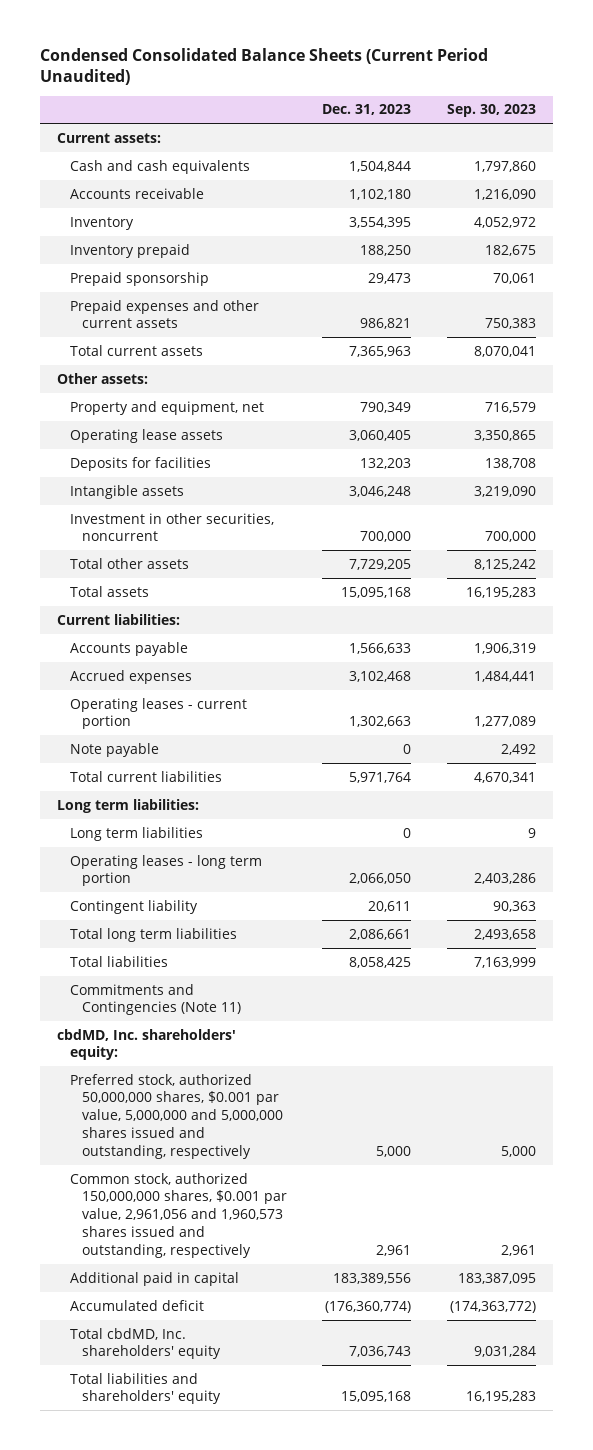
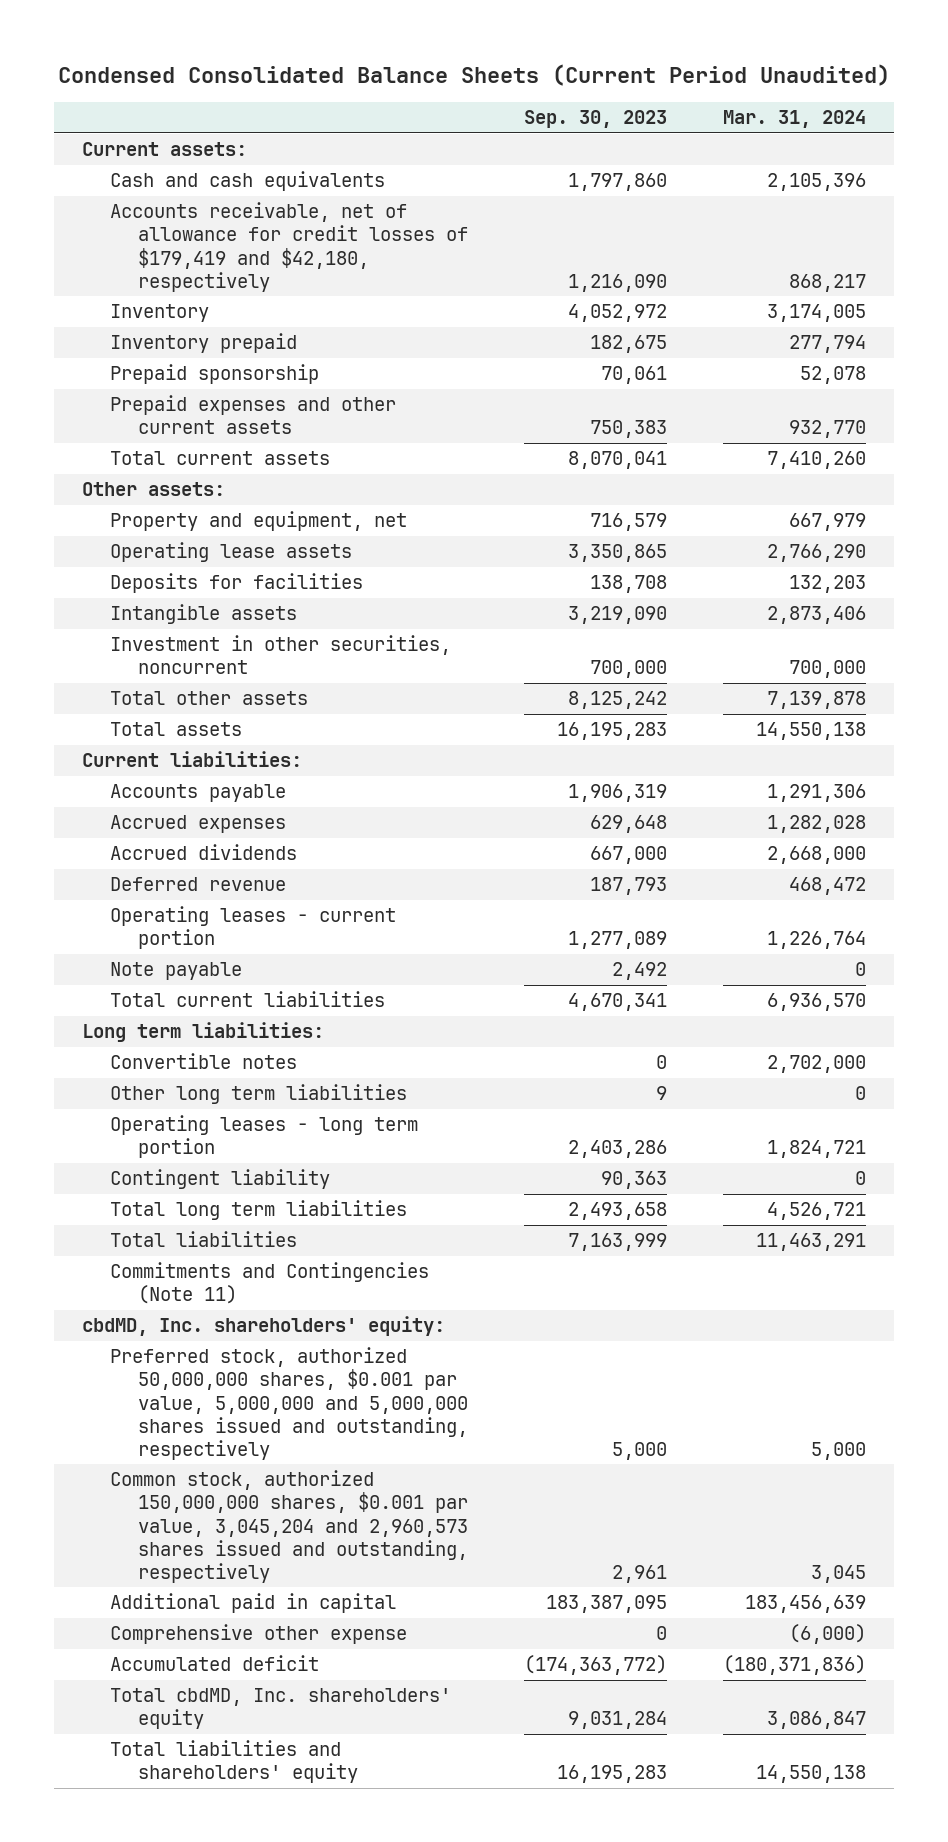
[322,104,412,116] Dec. 31, 2023 -> none
none -> [722,110,866,129] Mar. 31, 2024
[69,187,204,199] Accounts receivable -> [109,202,468,292] Accounts receivable, net of allowance for credit losses of $179,419 and $42,180, respectively
[473,670,536,682] 1,484,441 -> [589,815,667,834] 629,648
none -> [109,844,297,861] Accrued dividends
none -> [109,877,286,892] Deferred revenue
none -> [109,1053,297,1070] Convertible notes
[69,826,203,841] Long term liabilities -> [109,1084,407,1105] Other long term liabilities
[69,1172,287,1258] Common stock, authorized 150,000,000 shares, $0.001 par value, 2,961,056 and 1,960,573 shares issued and outstanding, respectively -> [109,1470,468,1583] Common stock, authorized 150,000,000 shares, $0.001 par value, 3,045,204 and 2,960,573 shares issued and outstanding, respectively
none -> [109,1624,407,1645] Comprehensive other expense

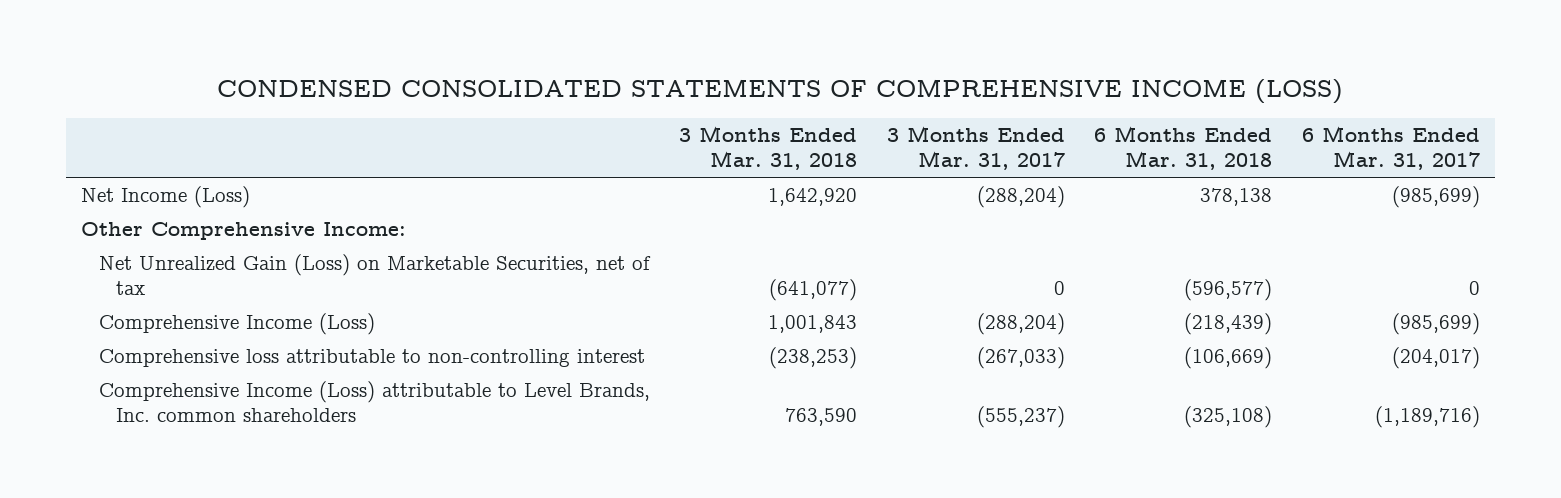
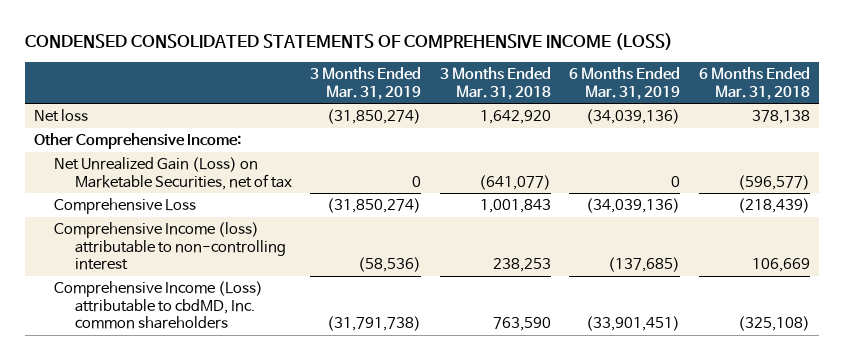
[886,125,1065,171] 3 Months Ended Mar. 31, 2017 -> none
[1302,125,1481,171] 6 Months Ended Mar. 31, 2017 -> none
none -> [310,67,422,100] 3 Months Ended Mar. 31, 2019
none -> [569,67,681,100] 6 Months Ended Mar. 31, 2019
[80,185,250,208] Net Income (Loss) -> [33,109,88,123] Net loss
[98,312,375,335] Comprehensive Income (Loss) -> [54,198,197,215] Comprehensive Loss
[98,348,645,367] Comprehensive loss attributable to non-controlling interest -> [54,222,286,270] Comprehensive Income (loss) attributable to non-controlling interest
[769,346,858,369] (238,253) -> [492,257,551,272] 238,253
[1184,346,1273,369] (106,669) -> [751,257,810,272] 106,669
[98,380,650,423] Comprehensive Income (Loss) attributable to Level Brands, Inc. common shareholders -> [54,281,264,329] Comprehensive Income (Loss) attributable to cbdMD, Inc. common shareholders

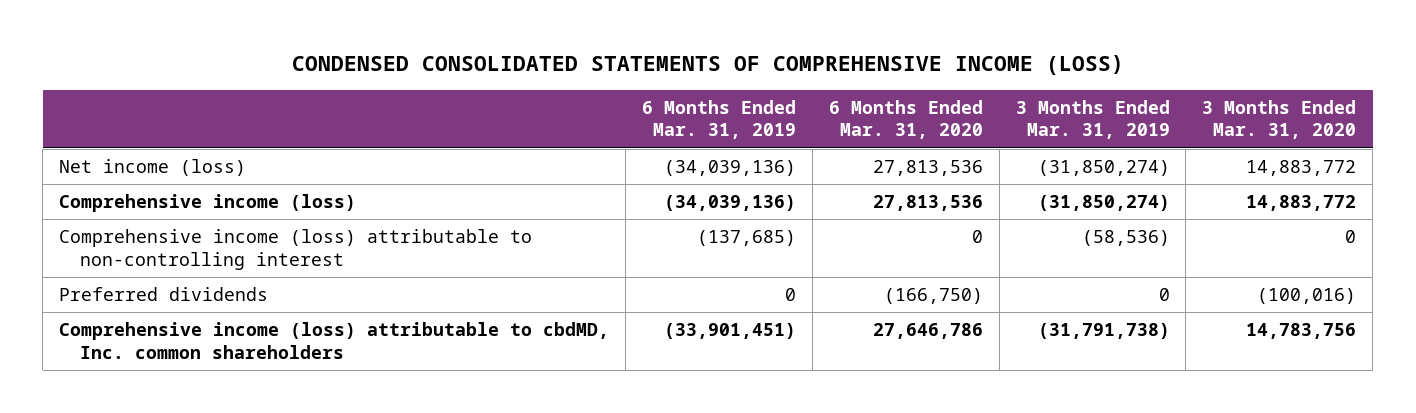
[439,67,551,100] 3 Months Ended Mar. 31, 2018 -> none
[698,67,810,100] 6 Months Ended Mar. 31, 2018 -> none
none -> [828,99,983,140] 6 Months Ended Mar. 31, 2020
none -> [1202,99,1357,140] 3 Months Ended Mar. 31, 2020
[33,133,241,150] Other Comprehensive Income: -> none
[54,157,292,190] Net Unrealized Gain (Loss) on Marketable Securities, net of tax -> none
[33,109,88,123] Net loss -> [59,159,247,177] Net income (loss)
[54,198,197,215] Comprehensive Loss -> [59,194,357,213] Comprehensive income (loss)
[54,222,286,270] Comprehensive Income (loss) attributable to non-controlling interest -> [59,229,533,270] Comprehensive income (loss) attributable to non-controlling interest
none -> [59,287,269,302] Preferred dividends
[54,281,264,329] Comprehensive Income (Loss) attributable to cbdMD, Inc. common shareholders -> [59,322,610,359] Comprehensive income (loss) attributable to cbdMD, Inc. common shareholders

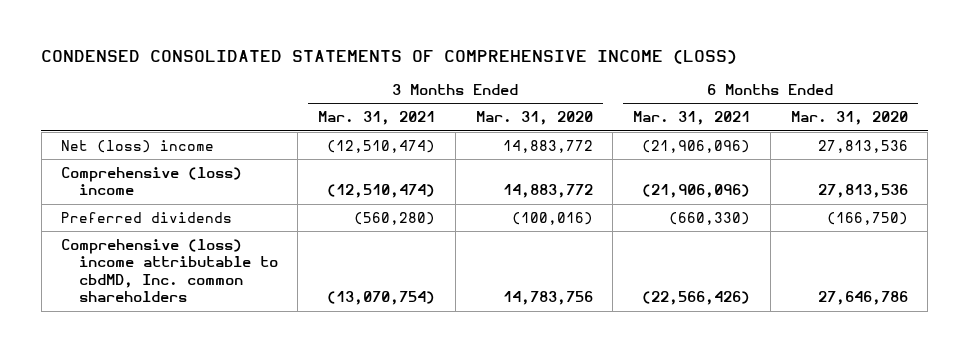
[642,99,797,140] 6 Months Ended Mar. 31, 2019 -> none
[1015,99,1170,140] 3 Months Ended Mar. 31, 2019 -> none
none -> [318,111,436,126] Mar. 31, 2021
none -> [633,111,751,126] Mar. 31, 2021
[59,229,533,270] Comprehensive income (loss) attributable to non-controlling interest -> none
[59,159,247,177] Net income (loss) -> [61,139,215,153] Net (loss) income
[59,194,357,213] Comprehensive income (loss) -> [61,166,243,196] Comprehensive (loss) income
[59,322,610,359] Comprehensive income (loss) attributable to cbdMD, Inc. common shareholders -> [61,238,278,303] Comprehensive (loss) income attributable to cbdMD, Inc. common shareholders

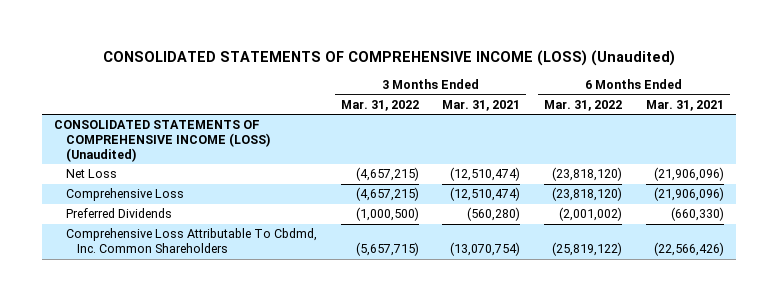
[41,50,738,65] CONDENSED CONSOLIDATED STATEMENTS OF COMPREHENSIVE INCOME (LOSS) -> [103,49,676,66] CONSOLIDATED STATEMENTS OF COMPREHENSIVE INCOME (LOSS) (Unaudited)
[475,111,593,126] Mar. 31, 2020 -> none
[790,111,908,126] Mar. 31, 2020 -> none
none -> [340,99,419,111] Mar. 31, 2022
none -> [544,99,623,111] Mar. 31, 2022
none -> [54,120,270,163] CONSOLIDATED STATEMENTS OF COMPREHENSIVE INCOME (LOSS) (Unaudited)
[61,139,215,153] Net (loss) income -> [65,169,117,179] Net Loss
[61,166,243,196] Comprehensive (loss) income -> [65,188,184,202] Comprehensive Loss
[61,211,233,223] Preferred dividends -> [65,208,172,219] Preferred Dividends
[61,238,278,303] Comprehensive (loss) income attributable to cbdMD, Inc. common shareholders -> [65,228,317,254] Comprehensive Loss Attributable To Cbdmd, Inc. Common Shareholders

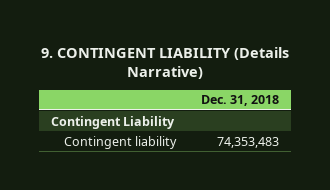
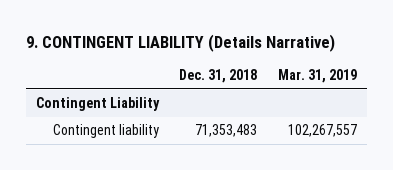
none -> [277,69,357,84] Mar. 31, 2019
[216,136,279,148] 74,353,483 -> [195,124,258,138] 71,353,483

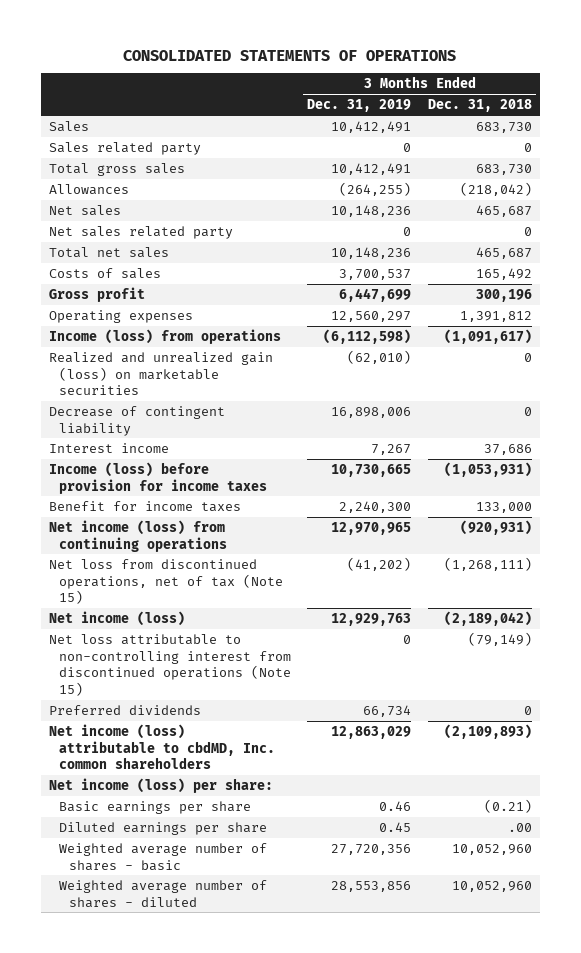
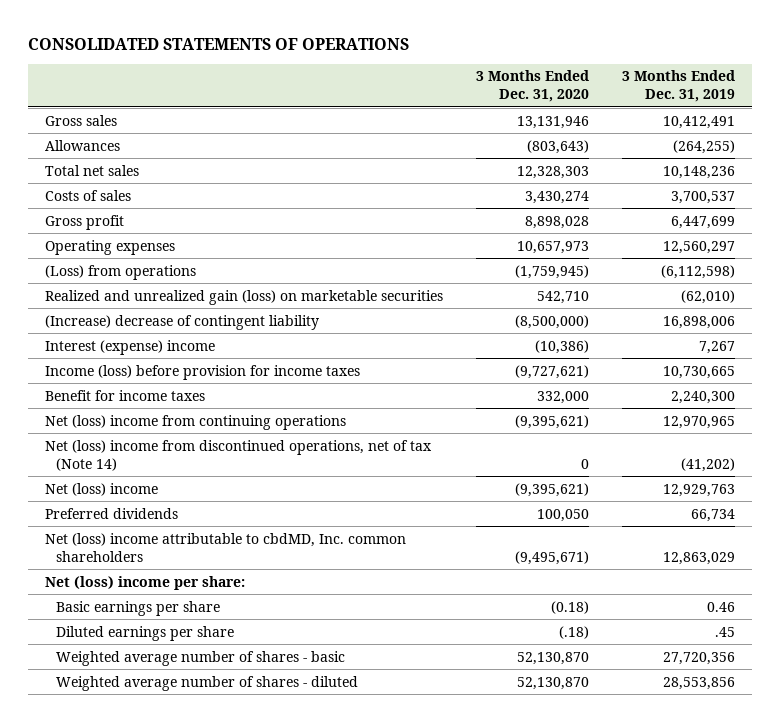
[427,99,532,113] Dec. 31, 2018 -> none
none -> [476,70,590,103] 3 Months Ended Dec. 31, 2020
[48,120,89,132] Sales -> none
[48,141,201,155] Sales related party -> none
[48,162,185,176] Total gross sales -> [44,114,117,126] Gross sales
[48,204,121,216] Net sales -> none
[48,225,233,239] Net sales related party -> none
[48,328,281,344] Income (loss) from operations -> [44,264,196,280] (Loss) from operations
[48,405,225,436] Decrease of contingent liability -> [44,314,319,330] (Increase) decrease of contingent liability
[48,442,169,453] Interest income -> [44,339,215,355] Interest (expense) income
[48,633,291,696] Net loss attributable to non-controlling interest from discontinued operations (Note 15) -> none
[48,519,227,552] Net income (loss) from continuing operations -> [44,414,346,430] Net (loss) income from continuing operations
[48,558,283,605] Net loss from discontinued operations, net of tax (Note 15) -> [44,439,432,471] Net (loss) income from discontinued operations, net of tax (Note 14)
[48,610,185,626] Net income (loss) -> [44,482,158,496] Net (loss) income
[48,723,275,770] Net income (loss) attributable to cbdMD, Inc. common shareholders -> [44,532,406,562] Net (loss) income attributable to cbdMD, Inc. common shareholders
[48,777,273,793] Net income (loss) per share: -> [44,575,245,590] Net (loss) income per share:
[379,821,412,832] 0.45 -> [715,626,736,637] .45

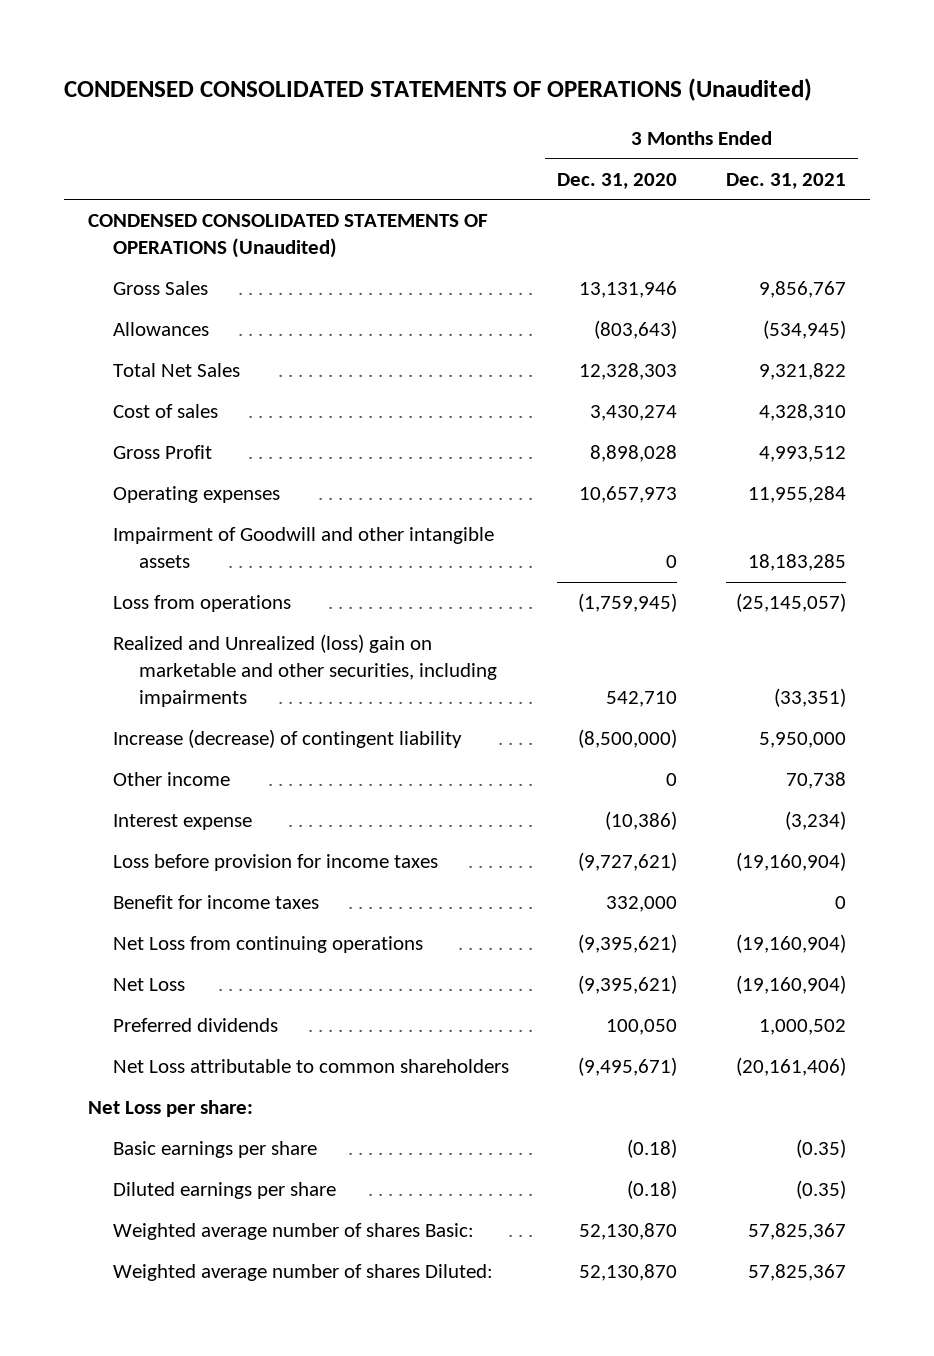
[28,37,410,50] CONSOLIDATED STATEMENTS OF OPERATIONS -> [63,77,812,101] CONDENSED CONSOLIDATED STATEMENTS OF OPERATIONS (Unaudited)
[622,70,736,103] 3 Months Ended Dec. 31, 2019 -> none
none -> [725,172,846,189] Dec. 31, 2021
none -> [88,214,489,259] CONDENSED CONSOLIDATED STATEMENTS OF OPERATIONS (Unaudited)
[44,114,117,126] Gross sales -> [113,281,209,296] Gross Sales
[44,164,139,176] Total net sales -> [113,363,241,378] Total Net Sales
[44,189,131,201] Costs of sales -> [113,404,219,419] Cost of sales
[44,214,124,230] Gross profit -> [113,445,213,460] Gross Profit
none -> [113,527,495,569] Impairment of Goodwill and other intangible assets
[44,264,196,280] (Loss) from operations -> [113,595,292,613] Loss from operations
[44,289,443,305] Realized and unrealized gain (loss) on marketable securities -> [113,634,497,708] Realized and Unrealized (loss) gain on marketable and other securities, including impairments
[44,314,319,330] (Increase) decrease of contingent liability -> [113,729,463,749] Increase (decrease) of contingent liability
none -> [113,772,231,787] Other income
[44,339,215,355] Interest (expense) income -> [113,814,253,831] Interest expense
[44,364,360,380] Income (loss) before provision for income taxes -> [113,854,439,872] Loss before provision for income taxes
[44,439,432,471] Net (loss) income from discontinued operations, net of tax (Note 14) -> none
[44,414,346,430] Net (loss) income from continuing operations -> [113,936,424,954] Net Loss from continuing operations
[44,482,158,496] Net (loss) income -> [113,978,186,992] Net Loss
[44,532,406,562] Net (loss) income attributable to cbdMD, Inc. common shareholders -> [113,1059,510,1074] Net Loss attributable to common shareholders
[44,575,245,590] Net (loss) income per share: -> [88,1100,254,1118] Net Loss per share:
[559,625,590,639] (.18) -> [627,1180,678,1200] (0.18)
[56,650,346,666] Weighted average number of shares - basic -> [113,1223,475,1241] Weighted average number of shares Basic:
[56,675,359,691] Weighted average number of shares - diluted -> [113,1264,494,1282] Weighted average number of shares Diluted:

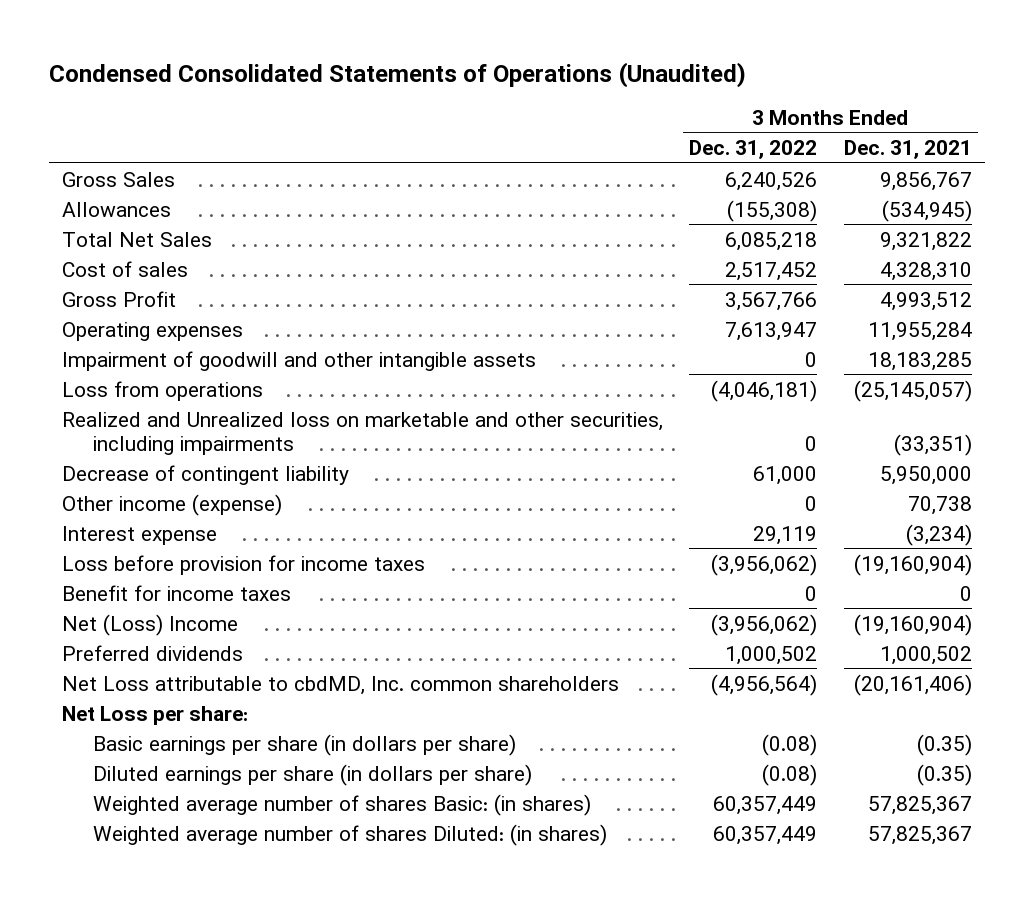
[63,77,812,101] CONDENSED CONSOLIDATED STATEMENTS OF OPERATIONS (Unaudited) -> [49,61,747,88] Condensed Consolidated Statements of Operations (Unaudited)
[557,172,678,189] Dec. 31, 2020 -> none
none -> [689,140,818,160] Dec. 31, 2022
[88,214,489,259] CONDENSED CONSOLIDATED STATEMENTS OF OPERATIONS (Unaudited) -> none
[113,527,495,569] Impairment of Goodwill and other intangible assets -> [62,350,537,371] Impairment of goodwill and other intangible assets
[113,634,497,708] Realized and Unrealized (loss) gain on marketable and other securities, including impairments -> [62,411,664,455] Realized and Unrealized loss on marketable and other securities, including impairments
[113,729,463,749] Increase (decrease) of contingent liability -> [62,464,350,485] Decrease of contingent liability
[113,772,231,787] Other income -> [62,493,283,516] Other income (expense)
[113,936,424,954] Net Loss from continuing operations -> none
[113,978,186,992] Net Loss -> [62,613,239,636] Net (Loss) Income
[113,1059,510,1074] Net Loss attributable to common shareholders -> [62,675,620,695] Net Loss attributable to cbdMD, Inc. common shareholders
[113,1141,318,1159] Basic earnings per share -> [92,733,516,756] Basic earnings per share (in dollars per share)
[113,1182,337,1200] Diluted earnings per share -> [92,763,532,786] Diluted earnings per share (in dollars per share)
[113,1223,475,1241] Weighted average number of shares Basic: -> [92,793,591,816] Weighted average number of shares Basic: (in shares)
[113,1264,494,1282] Weighted average number of shares Diluted: -> [92,823,607,846] Weighted average number of shares Diluted: (in shares)

